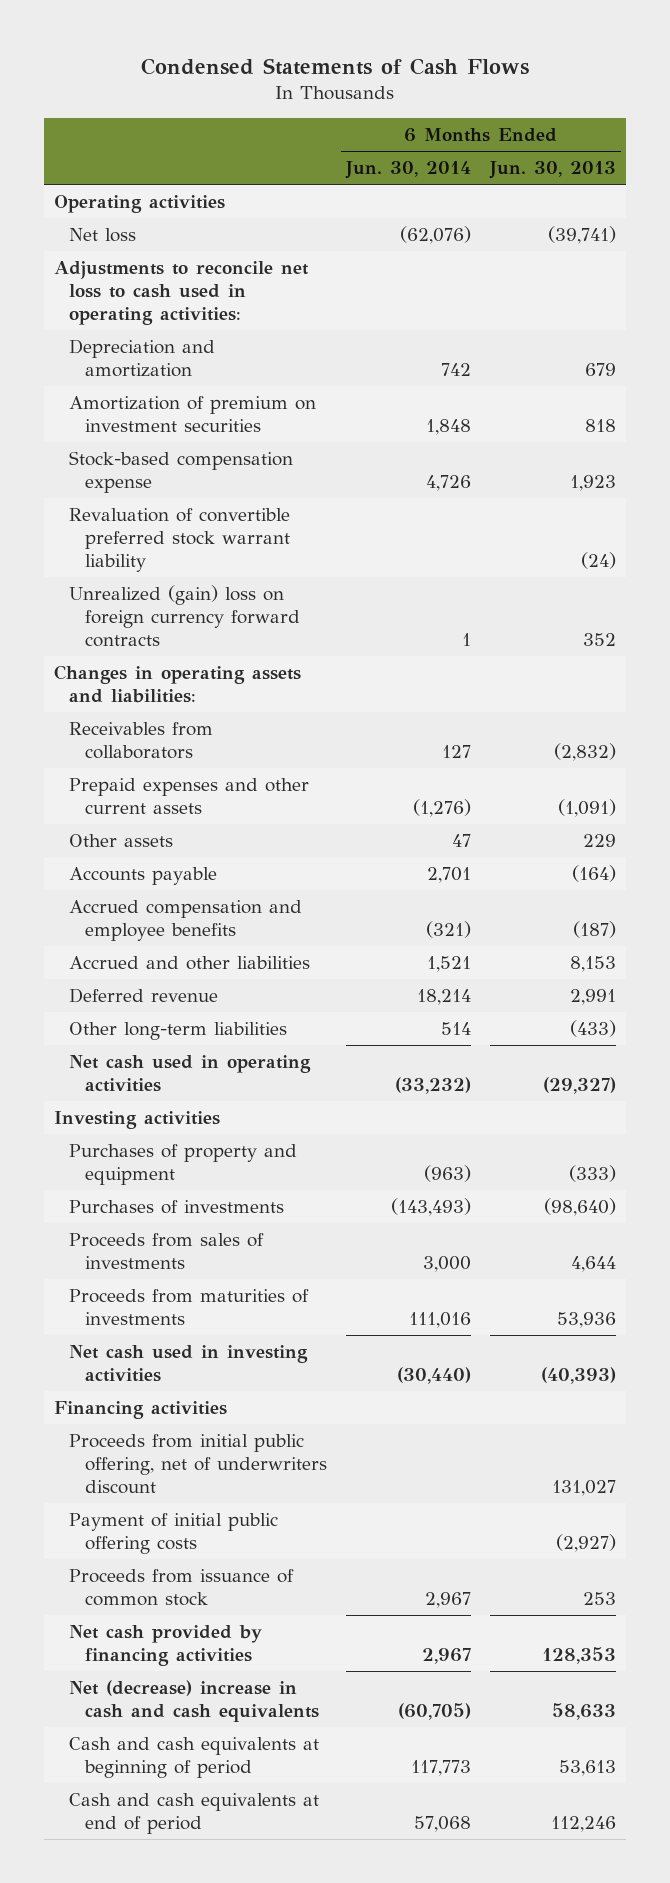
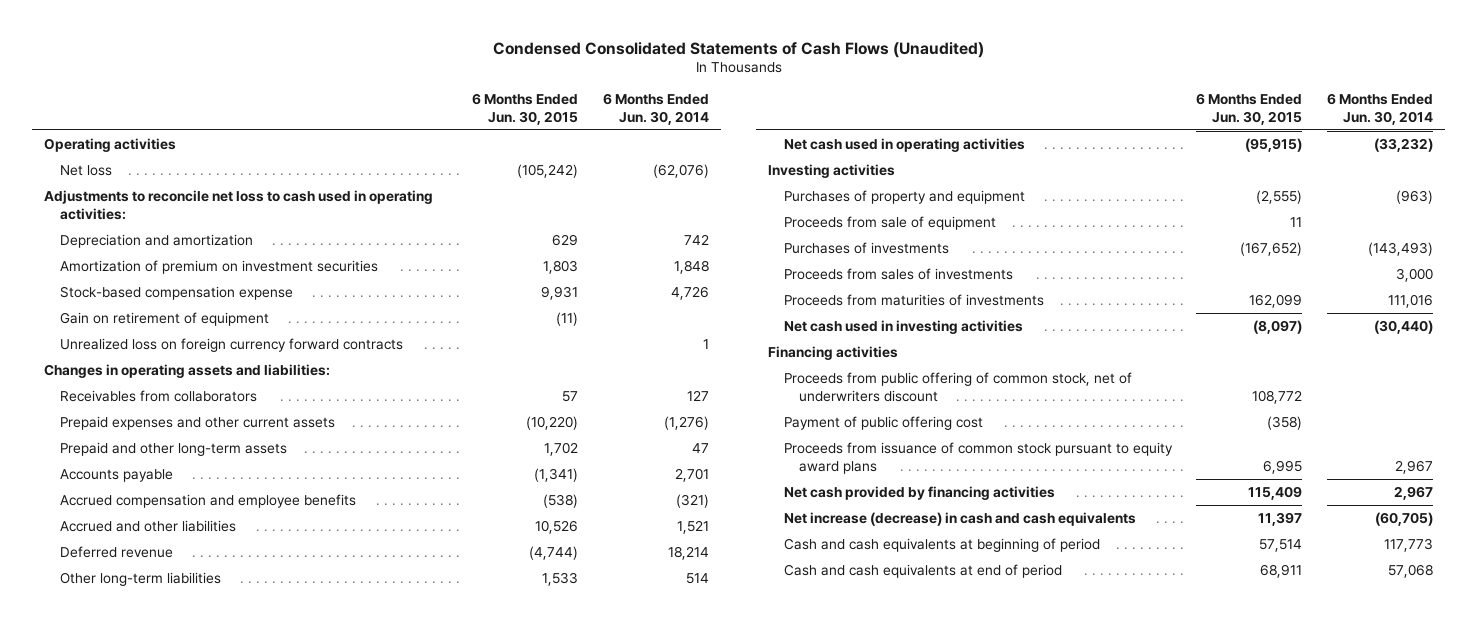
[140,57,529,75] Condensed Statements of Cash Flows -> [492,41,984,58] Condensed Consolidated Statements of Cash Flows (Unaudited)
[489,161,617,180] Jun. 30, 2013 -> none
none -> [472,92,579,125] 6 Months Ended Jun. 30, 2015
[69,508,291,573] Revaluation of convertible preferred stock warrant liability -> none
none -> [59,311,269,326] Gain on retirement of equipment
[69,585,300,648] Unrealized (gain) loss on foreign currency forward contracts -> [59,337,403,352] Unrealized loss on foreign currency forward contracts
[69,834,174,848] Other assets -> none
none -> [59,441,287,456] Prepaid and other long-term assets
none -> [783,215,996,230] Proceeds from sale of equipment
[69,1434,327,1495] Proceeds from initial public offering, net of underwriters discount -> [783,371,1132,402] Proceeds from public offering of common stock, net of underwriters discount
[69,1513,279,1555] Payment of initial public offering costs -> [783,415,983,430] Payment of public offering cost
[69,1569,295,1607] Proceeds from issuance of common stock -> [783,441,1173,474] Proceeds from issuance of common stock pursuant to equity award plans
[69,1680,319,1723] Net (decrease) increase in cash and cash equivalents -> [783,511,1136,526] Net increase (decrease) in cash and cash equivalents

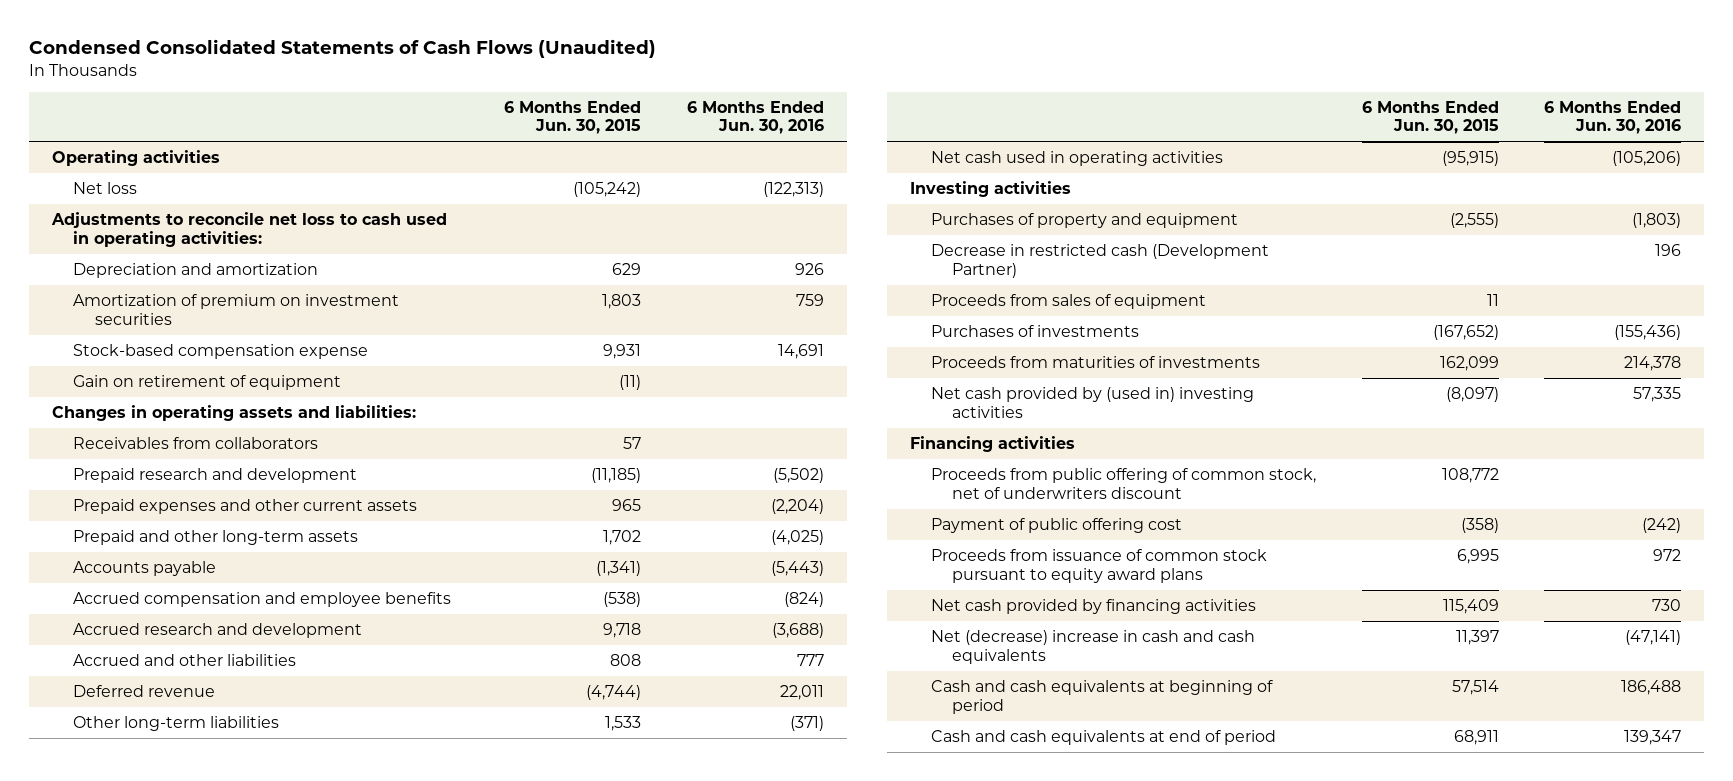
[602,92,709,125] 6 Months Ended Jun. 30, 2014 -> none
none -> [686,100,824,135] 6 Months Ended Jun. 30, 2016
[59,337,403,352] Unrealized loss on foreign currency forward contracts -> none
none -> [73,468,358,484] Prepaid research and development
[526,415,579,430] (10,220) -> [612,499,642,512] 965
none -> [73,623,363,639] Accrued research and development
[535,519,579,534] 10,526 -> [610,654,642,667] 808
none -> [930,244,1269,278] Decrease in restricted cash (Development Partner)
[783,215,996,230] Proceeds from sale of equipment -> [930,294,1206,310] Proceeds from sales of equipment
[783,267,1013,280] Proceeds from sales of investments -> none
[783,319,1023,334] Net cash used in investing activities -> [930,387,1254,418] Net cash provided by (used in) investing activities
[783,511,1136,526] Net increase (decrease) in cash and cash equivalents -> [930,630,1255,664] Net (decrease) increase in cash and cash equivalents

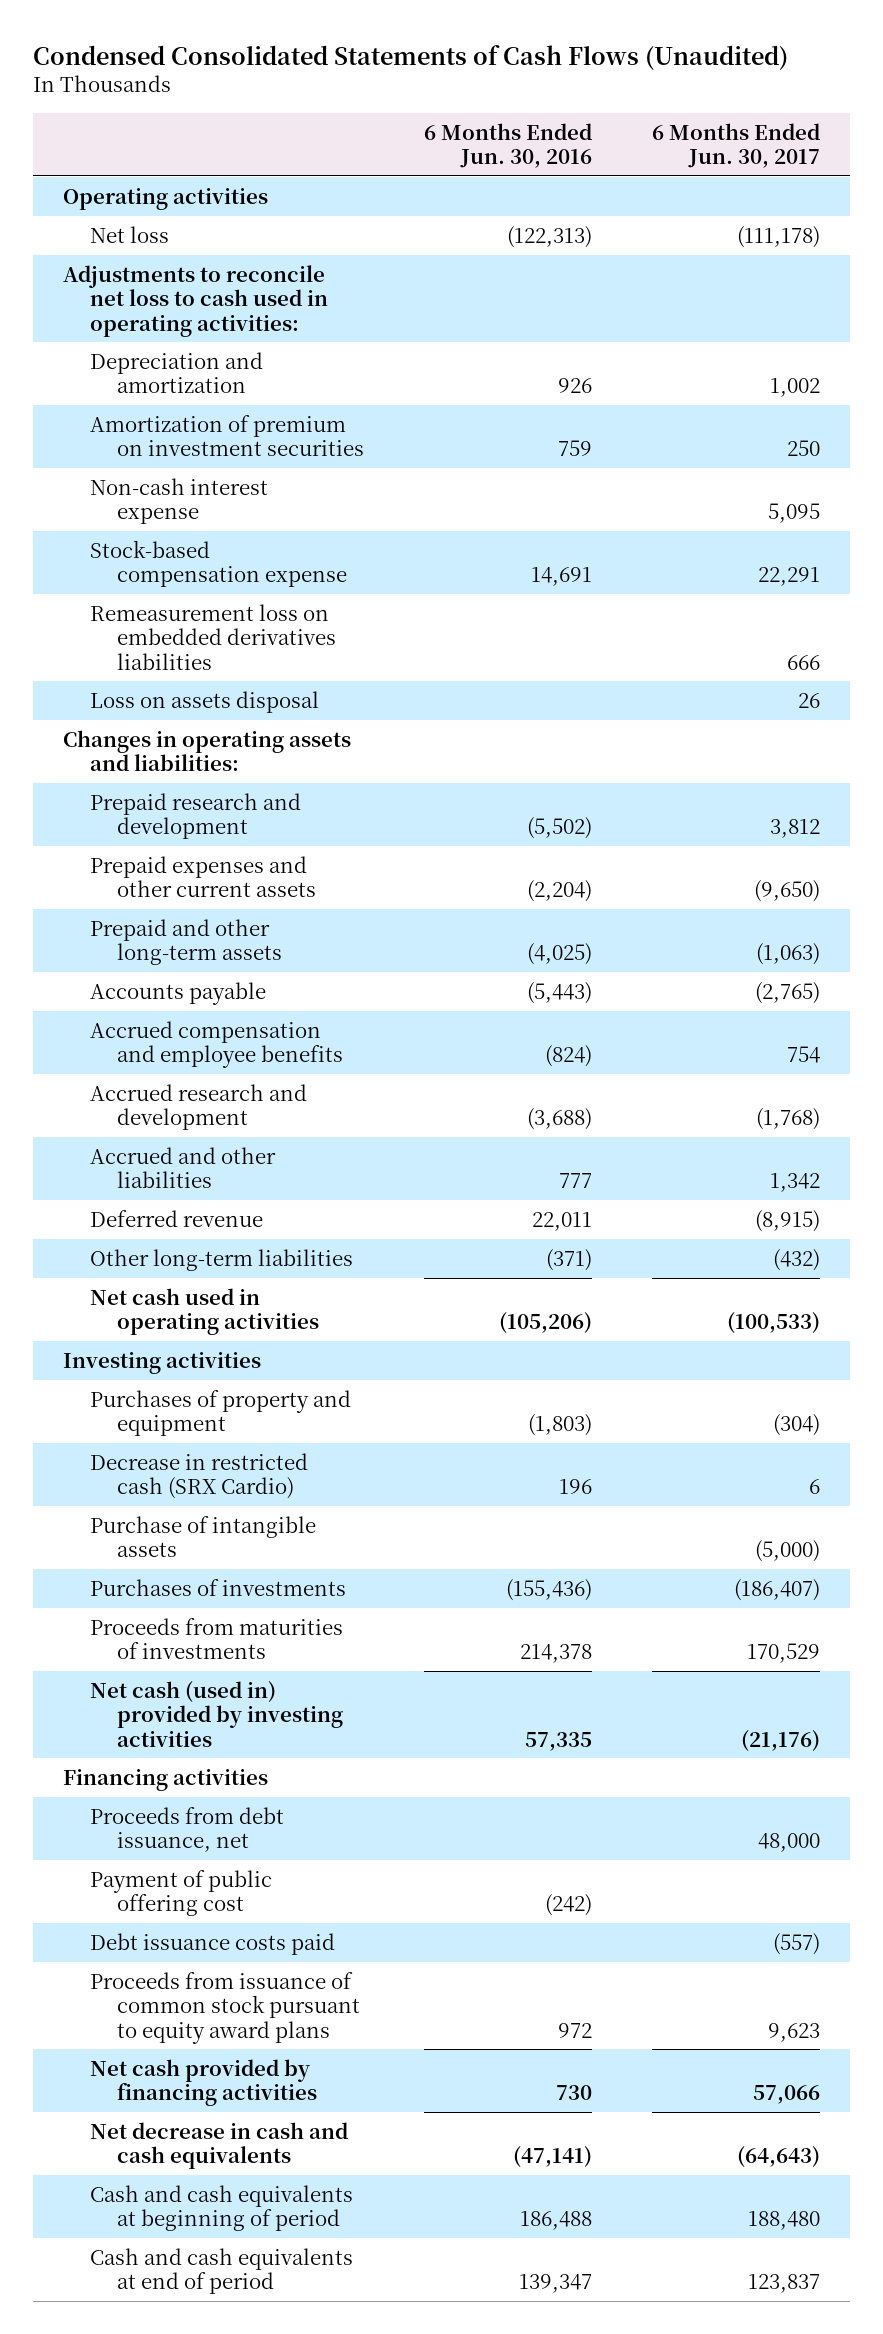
[504,100,642,135] 6 Months Ended Jun. 30, 2015 -> none
none -> [652,122,821,169] 6 Months Ended Jun. 30, 2017
none -> [90,477,269,525] Non-cash interest expense
[73,375,342,391] Gain on retirement of equipment -> none
none -> [90,603,337,670] Remeasurement loss on embedded derivatives liabilities
none -> [90,690,320,713] Loss on assets disposal
[73,437,319,450] Receivables from collaborators -> none
[930,294,1206,310] Proceeds from sales of equipment -> none
[930,244,1269,278] Decrease in restricted cash (Development Partner) -> [90,1452,309,1500] Decrease in restricted cash (SRX Cardio)
none -> [90,1515,317,1558] Purchase of intangible assets
[930,387,1254,418] Net cash provided by (used in) investing activities -> [90,1680,344,1747] Net cash (used in) provided by investing activities
[930,468,1316,499] Proceeds from public offering of common stock, net of underwriters discount -> none
none -> [90,1806,285,1853] Proceeds from debt issuance, net
none -> [90,1932,336,1955] Debt issuance costs paid
[930,630,1255,664] Net (decrease) increase in cash and cash equivalents -> [90,2121,349,2170] Net decrease in cash and cash equivalents

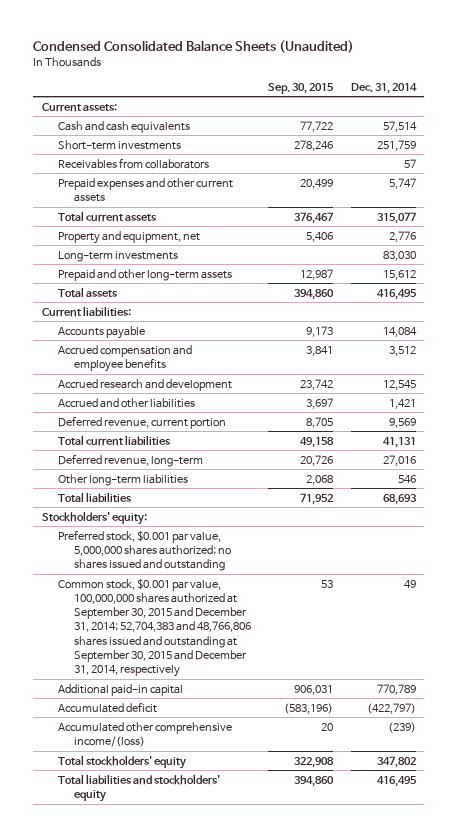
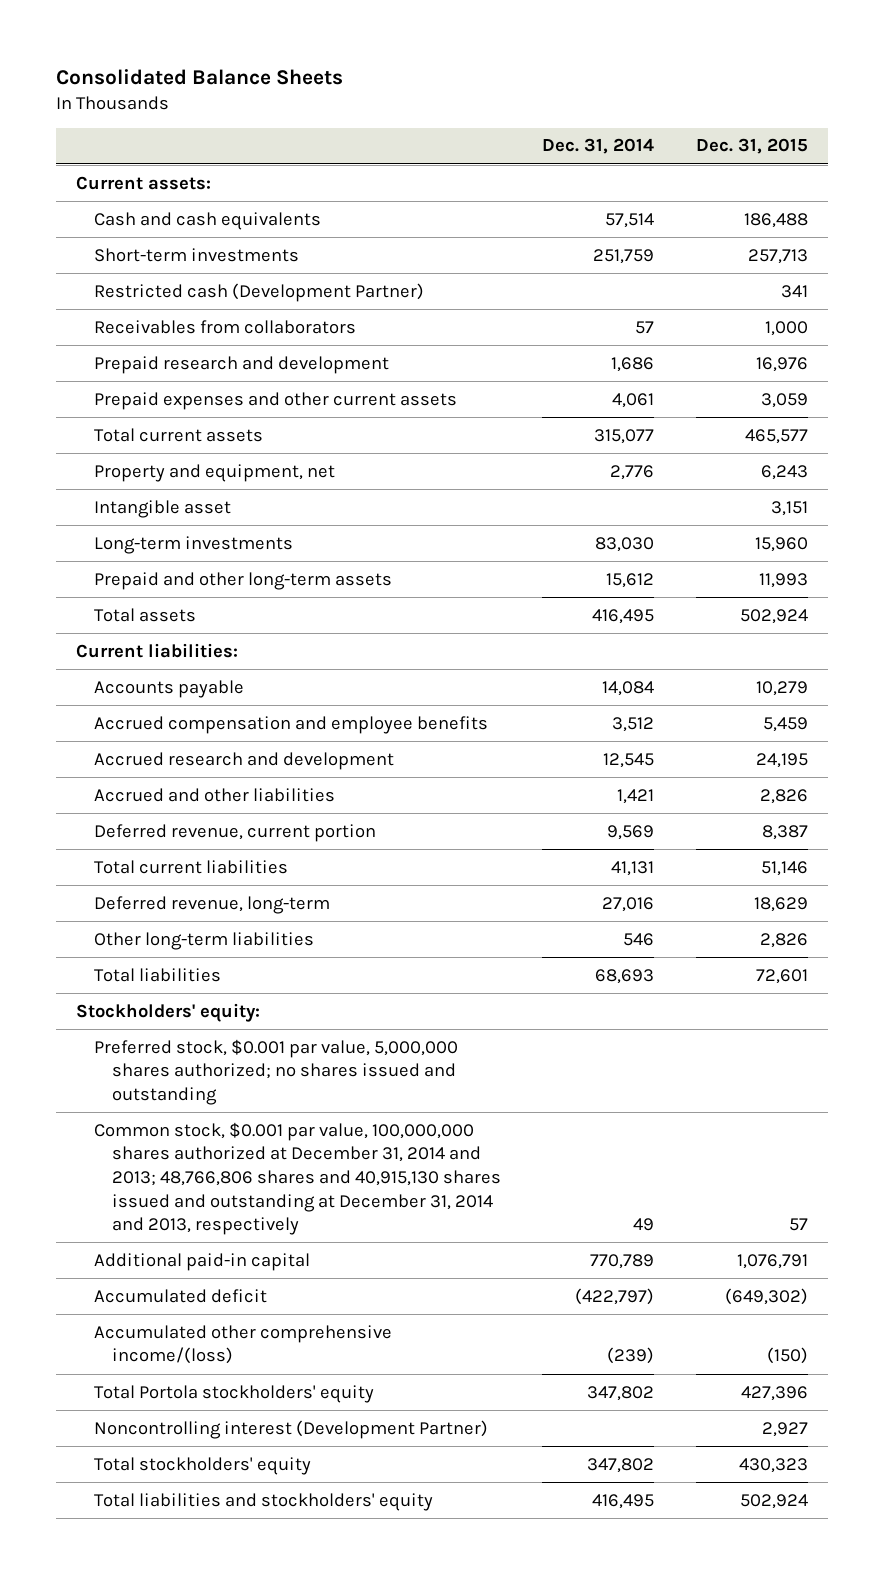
[33,39,355,53] Condensed Consolidated Balance Sheets (Unaudited) -> [55,69,343,86] Consolidated Balance Sheets
[268,82,335,94] Sep. 30, 2015 -> none
none -> [695,138,808,155] Dec. 31, 2015
none -> [94,282,425,302] Restricted cash (Development Partner)
none -> [94,355,390,374] Prepaid research and development
[388,177,416,189] 5,747 -> [612,392,655,408] 4,061
none -> [94,499,232,518] Intangible asset
[57,578,251,677] Common stock, $0.001 par value, 100,000,000 shares authorized at September 30, 2015 and December 31, 2014; 52,704,383 and 48,766,806 shares issued and outstanding at September 30, 2015 and December 31, 2014, respectively -> [94,1121,502,1236] Common stock, $0.001 par value, 100,000,000 shares authorized at December 31, 2014 and 2013; 48,766,806 shares and 40,915,130 shares issued and outstanding at December 31, 2014 and 2013, respectively
none -> [94,1384,375,1403] Total Portola stockholders' equity
none -> [94,1419,489,1439] Noncontrolling interest (Development Partner)

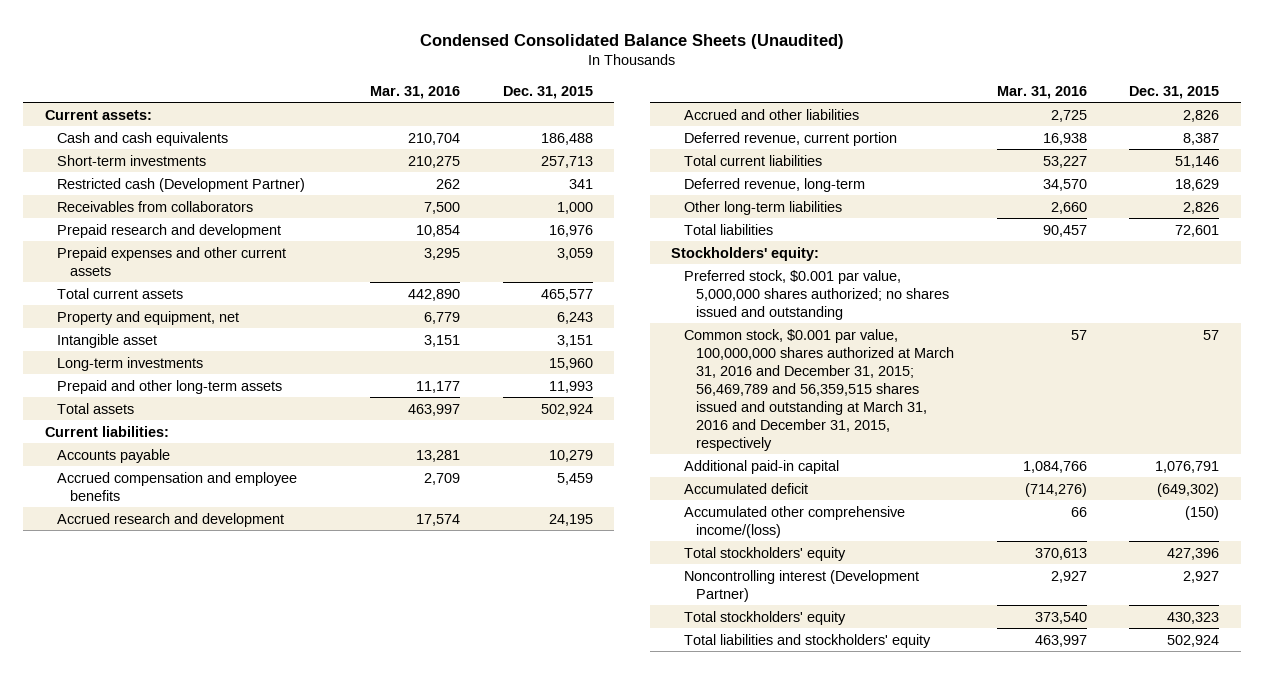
[55,69,343,86] Consolidated Balance Sheets -> [420,33,845,49] Condensed Consolidated Balance Sheets (Unaudited)
[542,138,655,155] Dec. 31, 2014 -> none
none -> [370,85,461,99] Mar. 31, 2016
[94,1121,502,1236] Common stock, $0.001 par value, 100,000,000 shares authorized at December 31, 2014 and 2013; 48,766,806 shares and 40,915,130 shares issued and outstanding at December 31, 2014 and 2013, respectively -> [683,328,955,451] Common stock, $0.001 par value, 100,000,000 shares authorized at March 31, 2016 and December 31, 2015; 56,469,789 and 56,359,515 shares issued and outstanding at March 31, 2016 and December 31, 2015, respectively
[94,1384,375,1403] Total Portola stockholders' equity -> [683,546,846,561] Total stockholders' equity

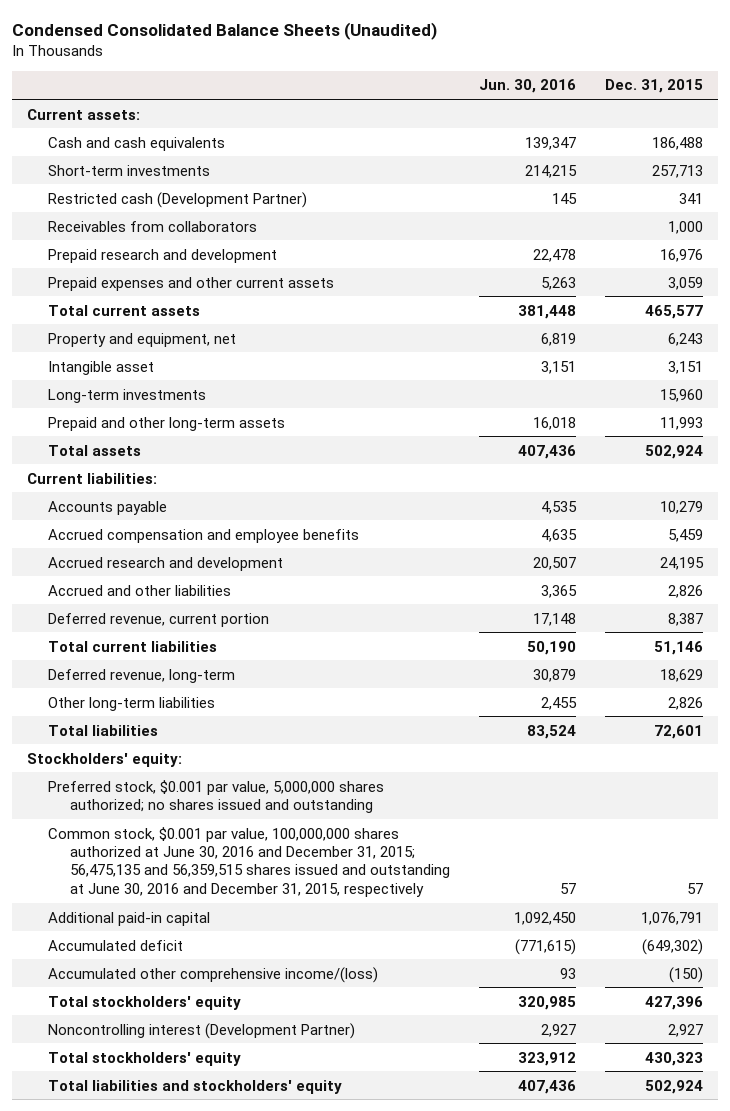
[370,85,461,99] Mar. 31, 2016 -> none
none -> [478,79,576,94] Jun. 30, 2016
[683,328,955,451] Common stock, $0.001 par value, 100,000,000 shares authorized at March 31, 2016 and December 31, 2015; 56,469,789 and 56,359,515 shares issued and outstanding at March 31, 2016 and December 31, 2015, respectively -> [48,826,450,897] Common stock, $0.001 par value, 100,000,000 shares authorized at June 30, 2016 and December 31, 2015; 56,475,135 and 56,359,515 shares issued and outstanding at June 30, 2016 and December 31, 2015, respectively

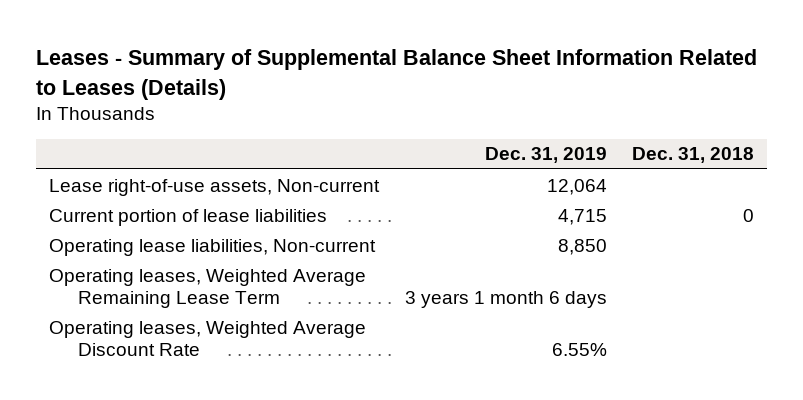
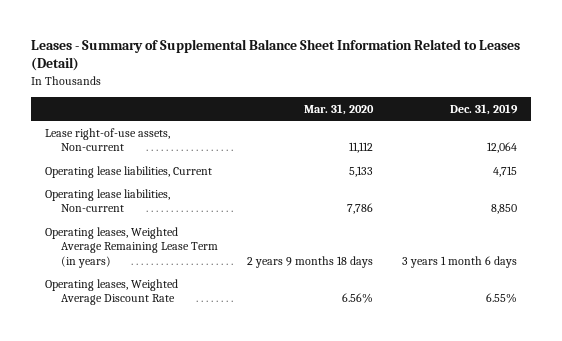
[36,49,758,100] Leases - Summary of Supplemental Balance Sheet Information Related to Leases (Details) -> [30,38,520,72] Leases - Summary of Supplemental Balance Sheet Information Related to Leases (Detail)
[632,147,755,164] Dec. 31, 2018 -> none
none -> [303,103,374,115] Mar. 31, 2020
[48,208,327,226] Current portion of lease liabilities -> [44,165,212,178] Operating lease liabilities, Current
[48,268,366,308] Operating leases, Weighted Average Remaining Lease Term -> [44,226,219,268] Operating leases, Weighted Average Remaining Lease Term (in years)

